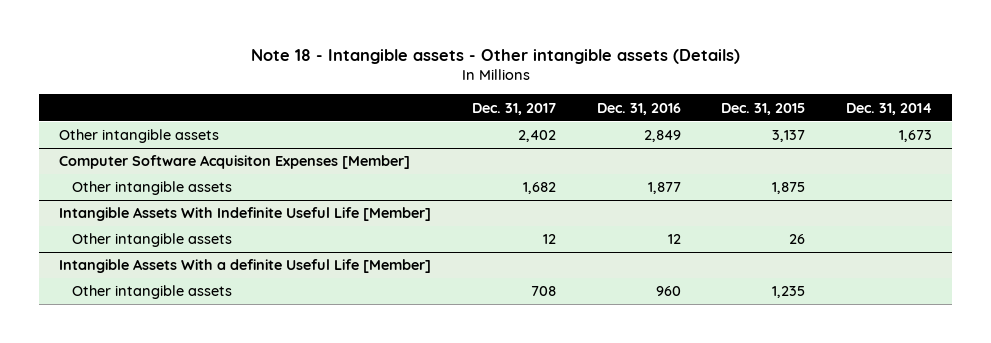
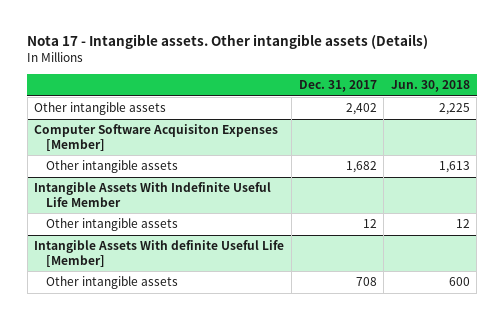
[250,48,740,64] Note 18 - Intangible assets - Other intangible assets (Details) -> [27,33,429,49] Nota 17 - Intangible assets. Other intangible assets (Details)
[596,102,681,115] Dec. 31, 2016 -> none
[721,102,806,115] Dec. 31, 2015 -> none
[846,102,933,115] Dec. 31, 2014 -> none
none -> [390,80,470,93] Jun. 30, 2018
[58,207,431,222] Intangible Assets With Indefinite Useful Life [Member] -> [34,182,272,207] Intangible Assets With Indefinite Useful Life Member
[58,259,431,274] Intangible Assets With a definite Useful Life [Member] -> [34,240,285,267] Intangible Assets With definite Useful Life [Member]

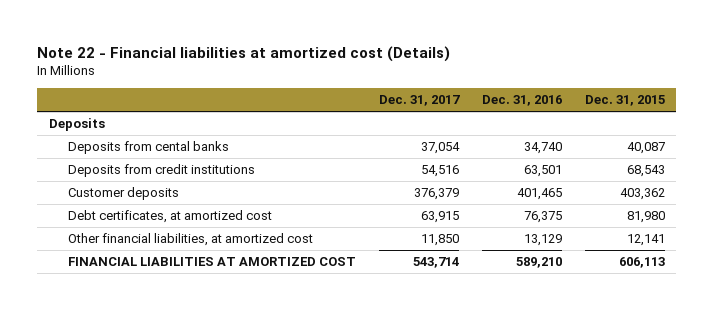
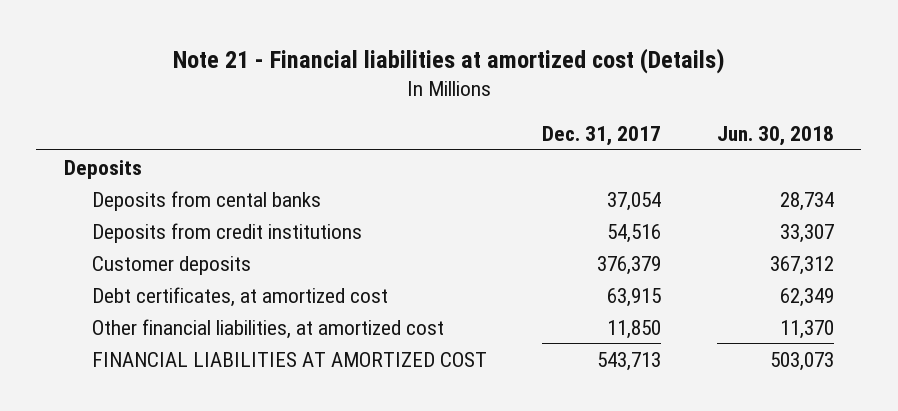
[37,45,451,62] Note 22 - Financial liabilities at amortized cost (Details) -> [172,48,725,75] Note 21 - Financial liabilities at amortized cost (Details)
[482,95,563,107] Dec. 31, 2016 -> none
[584,95,665,107] Dec. 31, 2015 -> none
none -> [716,125,834,146] Jun. 30, 2018
[413,257,460,269] 543,714 -> [597,351,662,371] 543,713

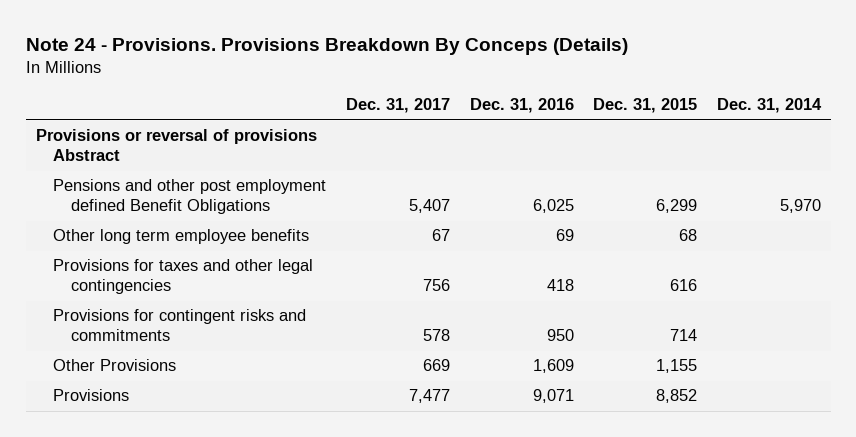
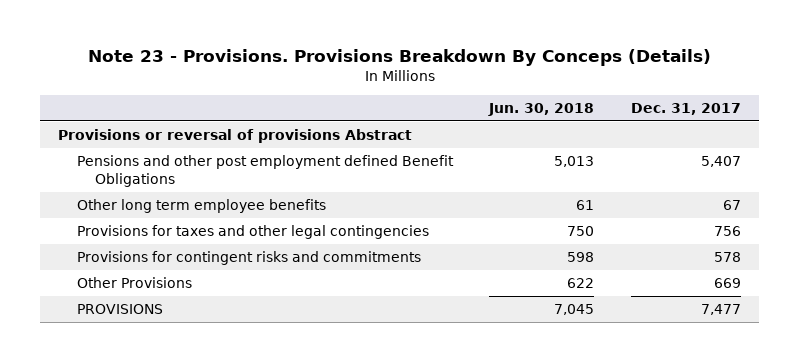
[25,38,628,56] Note 24 - Provisions. Provisions Breakdown By Conceps (Details) -> [87,48,711,66] Note 23 - Provisions. Provisions Breakdown By Conceps (Details)
[469,98,574,114] Dec. 31, 2016 -> none
[593,98,698,114] Dec. 31, 2015 -> none
[716,98,822,114] Dec. 31, 2014 -> none
none -> [488,103,595,117] Jun. 30, 2018
[53,389,130,402] Provisions -> [76,303,163,314] PROVISIONS

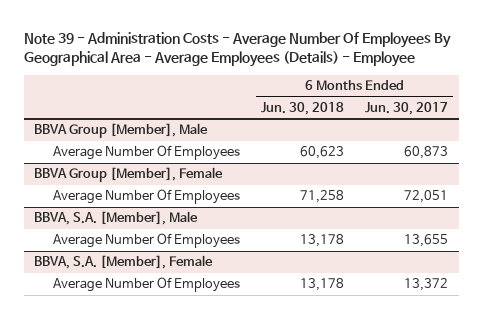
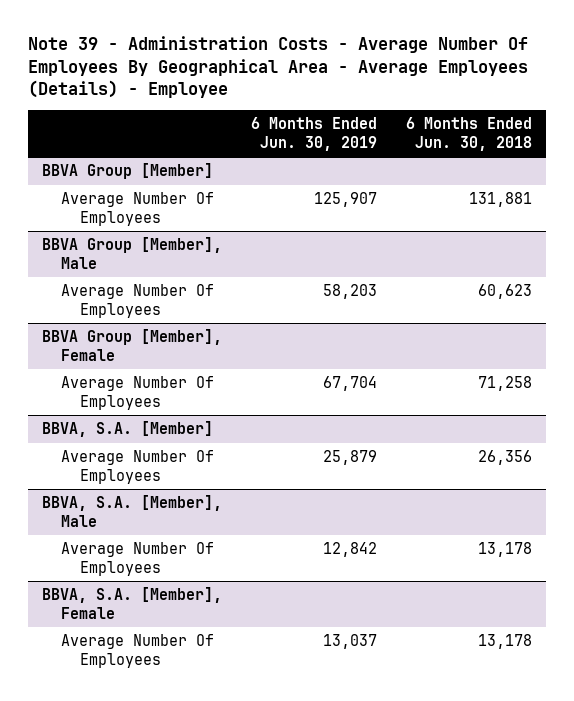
[365,101,449,115] Jun. 30, 2017 -> none
none -> [250,117,377,151] 6 Months Ended Jun. 30, 2019
none -> [42,163,214,180] BBVA Group [Member]
none -> [60,192,214,226] Average Number Of Employees
none -> [42,421,214,438] BBVA, S.A. [Member]
none -> [60,450,214,484] Average Number Of Employees

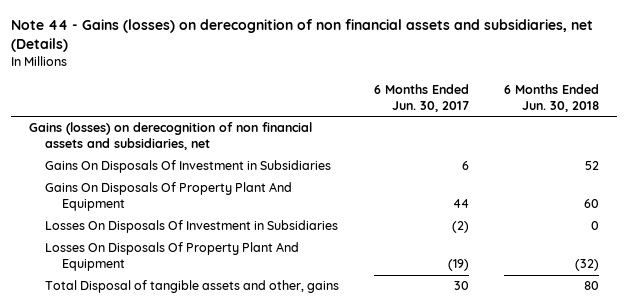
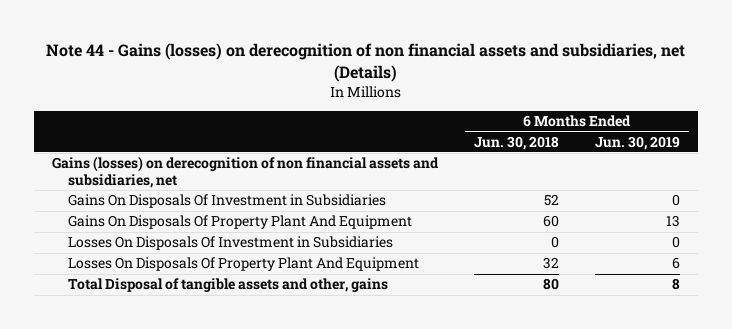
[374,83,470,112] 6 Months Ended Jun. 30, 2017 -> none
none -> [594,135,680,150] Jun. 30, 2019
[575,259,600,272] (32) -> [543,257,560,270] 32

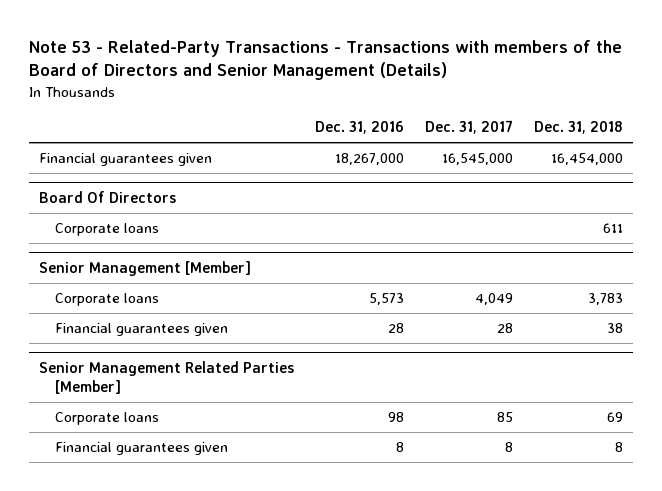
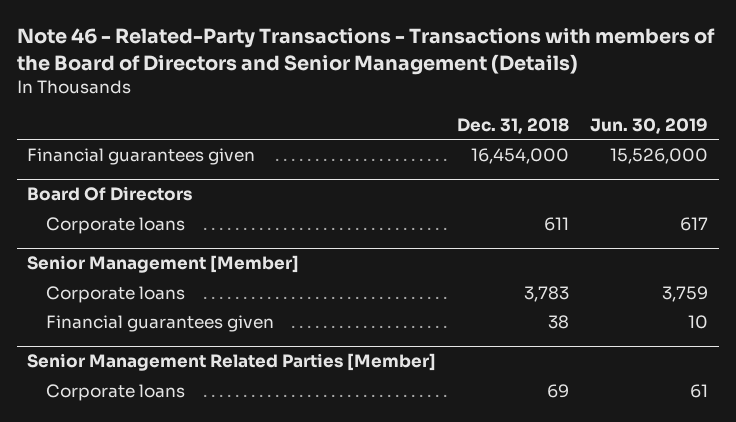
[29,39,623,81] Note 53 - Related-Party Transactions - Transactions with members of the Board of Directors and Senior Management (Details) -> [16,28,715,75] Note 46 - Related-Party Transactions - Transactions with members of the Board of Directors and Senior Management (Details)
[315,121,405,135] Dec. 31, 2016 -> none
[424,120,513,135] Dec. 31, 2017 -> none
none -> [590,117,709,134] Jun. 30, 2019
[55,442,229,456] Financial guarantees given -> none

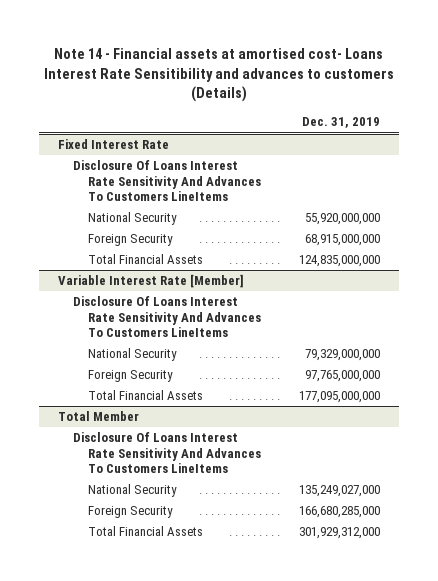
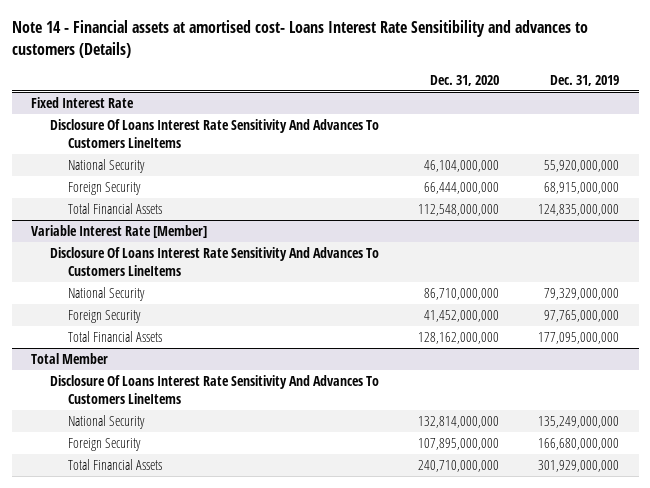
none -> [429,74,499,86] Dec. 31, 2020
[299,485,381,498] 135,249,027,000 -> [538,415,620,428] 135,249,000,000
[299,506,381,519] 166,680,285,000 -> [538,437,620,450] 166,680,000,000
[299,527,381,540] 301,929,312,000 -> [538,459,620,472] 301,929,000,000

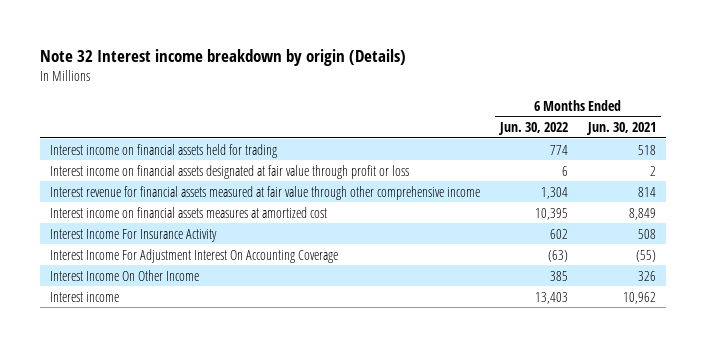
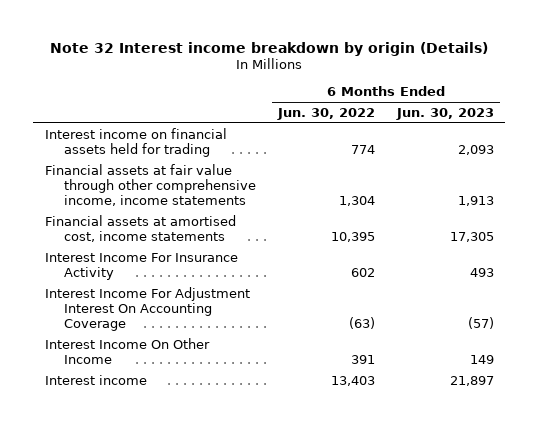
[585,122,656,136] Jun. 30, 2021 -> none
none -> [396,107,495,120] Jun. 30, 2023
[49,164,409,179] Interest income on financial assets designated at fair value through profit or loss -> none
[49,185,480,200] Interest revenue for financial assets measured at fair value through other comprehensive income -> [44,163,256,207] Financial assets at fair value through other comprehensive income, income statements
[49,206,327,218] Interest income on financial assets measures at amortized cost -> [44,214,236,242] Financial assets at amortised cost, income statements
[549,270,568,281] 385 -> [350,354,375,364] 391

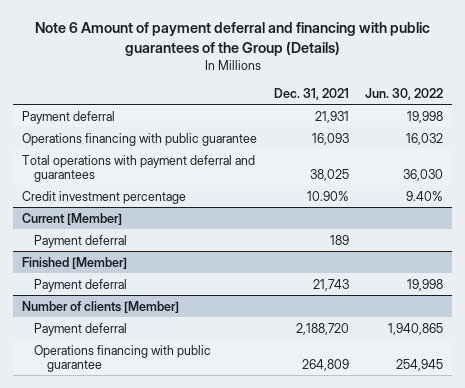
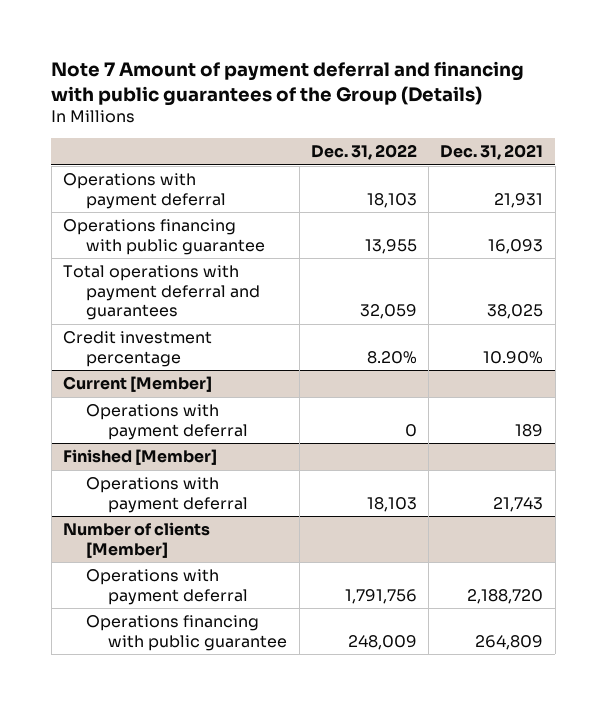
[34,21,430,56] Note 6 Amount of payment deferral and financing with public guarantees of the Group (Details) -> [51,61,525,106] Note 7 Amount of payment deferral and financing with public guarantees of the Group (Details)
[365,87,444,100] Jun. 30, 2022 -> none
none -> [310,144,417,161] Dec. 31, 2022
[21,110,115,124] Payment deferral -> [63,173,226,209] Operations with payment deferral
[34,234,128,248] Payment deferral -> [85,404,249,440] Operations with payment deferral
[34,278,128,292] Payment deferral -> [85,477,249,513] Operations with payment deferral
[34,322,128,336] Payment deferral -> [85,569,249,605] Operations with payment deferral

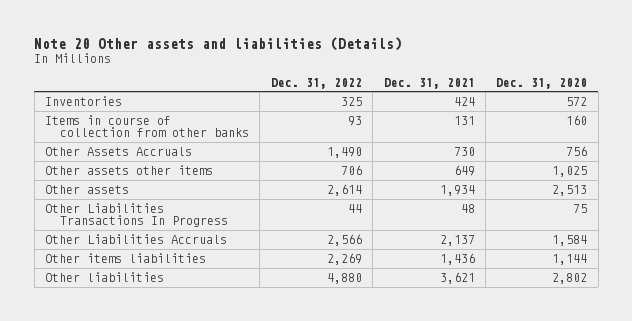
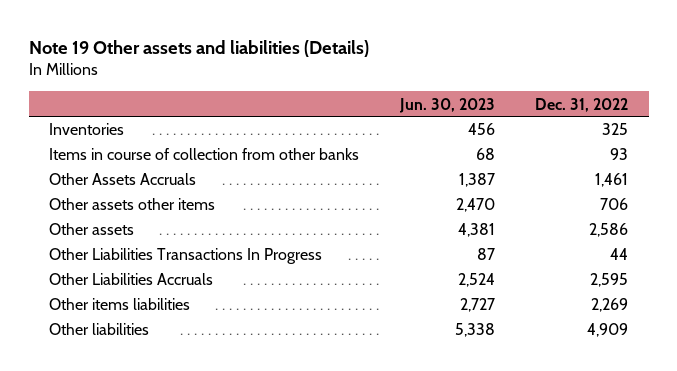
[34,37,403,52] Note 20 Other assets and liabilities (Details) -> [28,39,369,57] Note 19 Other assets and liabilities (Details)
[383,77,475,89] Dec. 31, 2021 -> none
[496,77,588,89] Dec. 31, 2020 -> none
none -> [398,97,495,113] Jun. 30, 2023
[326,146,362,158] 1,490 -> [595,173,629,188] 1,461
[326,183,362,196] 2,614 -> [589,223,629,238] 2,586
[326,233,362,246] 2,566 -> [590,273,629,288] 2,595
[326,272,362,284] 4,880 -> [587,323,629,338] 4,909

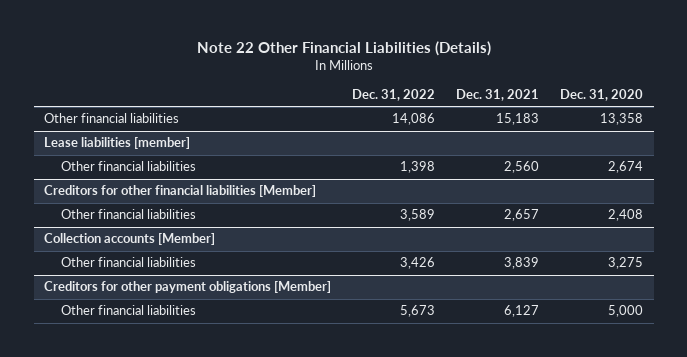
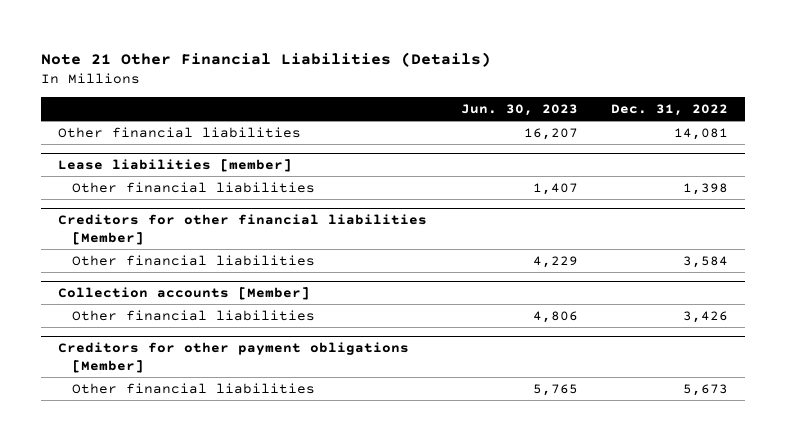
[196,41,491,57] Note 22 Other Financial Liabilities (Details) -> [41,51,492,67] Note 21 Other Financial Liabilities (Details)
[456,89,540,102] Dec. 31, 2021 -> none
[560,89,644,102] Dec. 31, 2020 -> none
none -> [460,103,578,116] Jun. 30, 2023
[392,113,436,126] 14,086 -> [674,127,729,140] 14,081
[400,209,436,222] 3,589 -> [683,255,729,268] 3,584

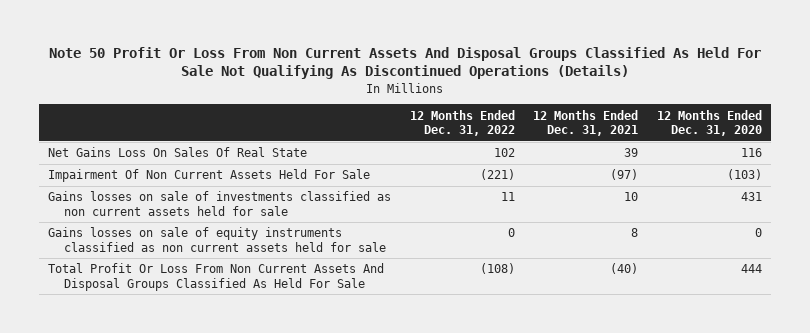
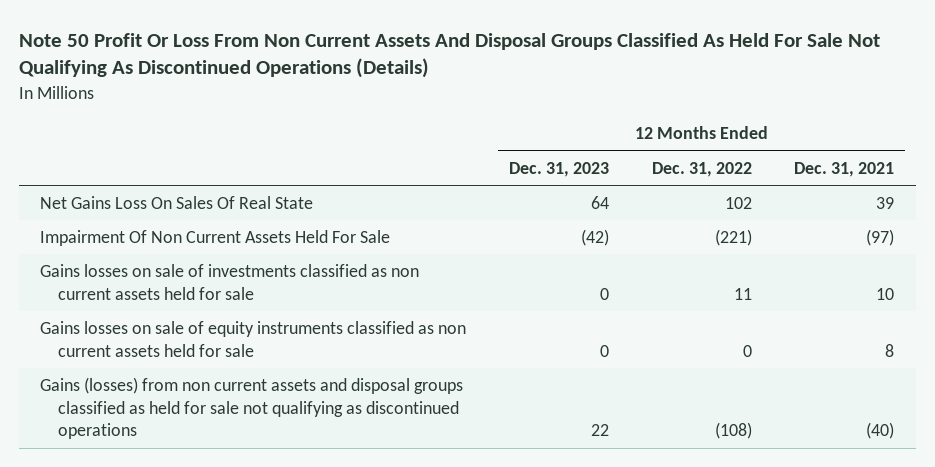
[656,109,762,137] 12 Months Ended Dec. 31, 2020 -> none
none -> [508,161,609,177] Dec. 31, 2023
[48,263,385,291] Total Profit Or Loss From Non Current Assets And Disposal Groups Classified As Held For Sale -> [40,376,464,440] Gains (losses) from non current assets and disposal groups classified as held for sale not qualifying as discontinued operations

